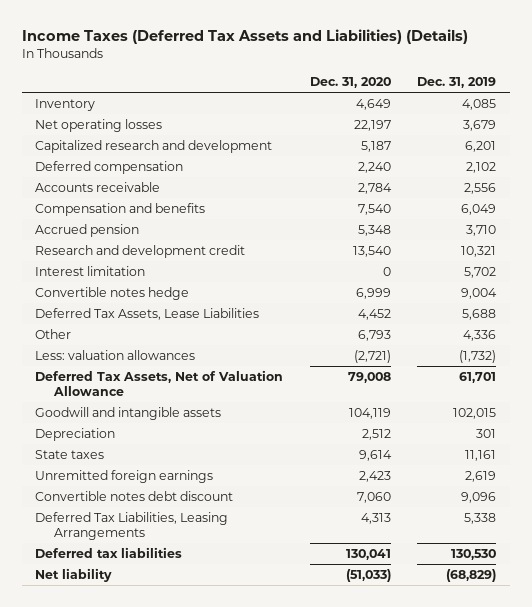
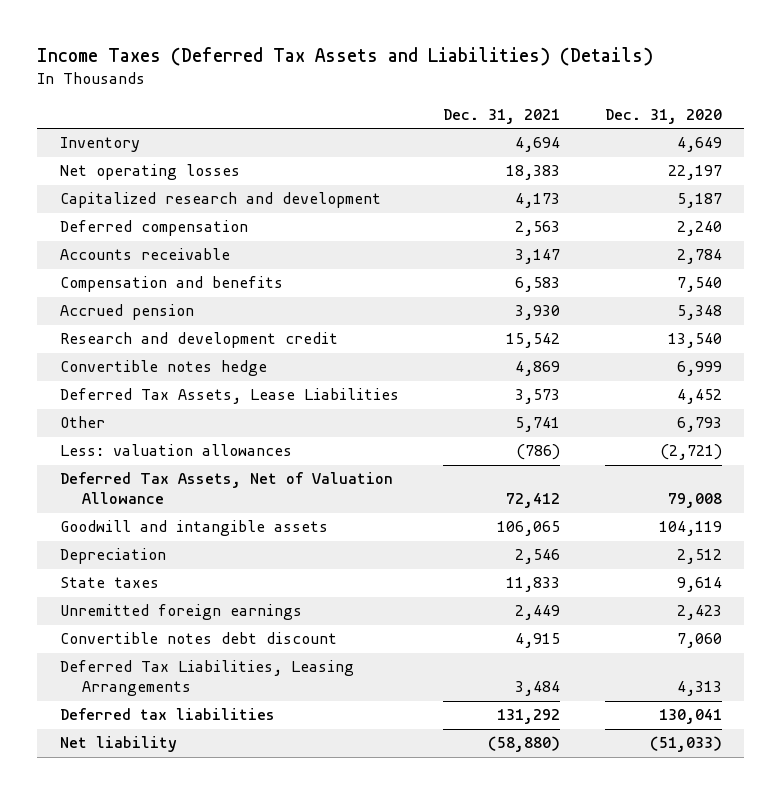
[417,77,497,89] Dec. 31, 2019 -> none
none -> [443,108,561,124] Dec. 31, 2021
[35,265,146,276] Interest limitation -> none

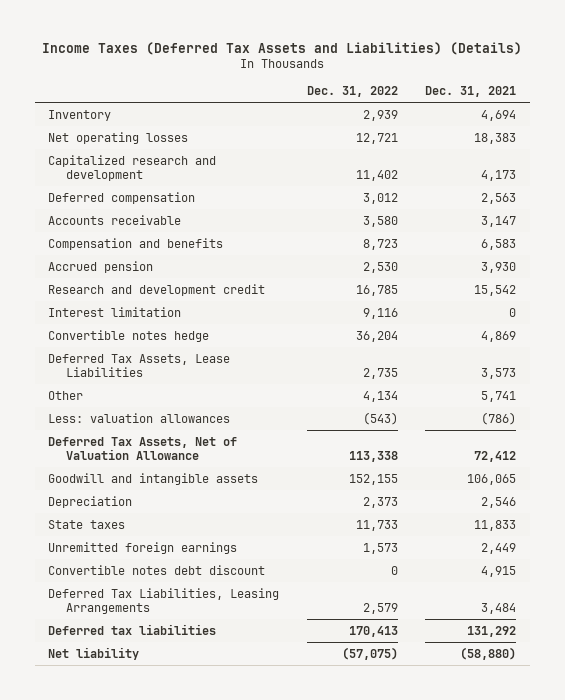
[604,108,722,124] Dec. 31, 2020 -> none
none -> [306,86,398,98] Dec. 31, 2022
none -> [48,306,182,317] Interest limitation

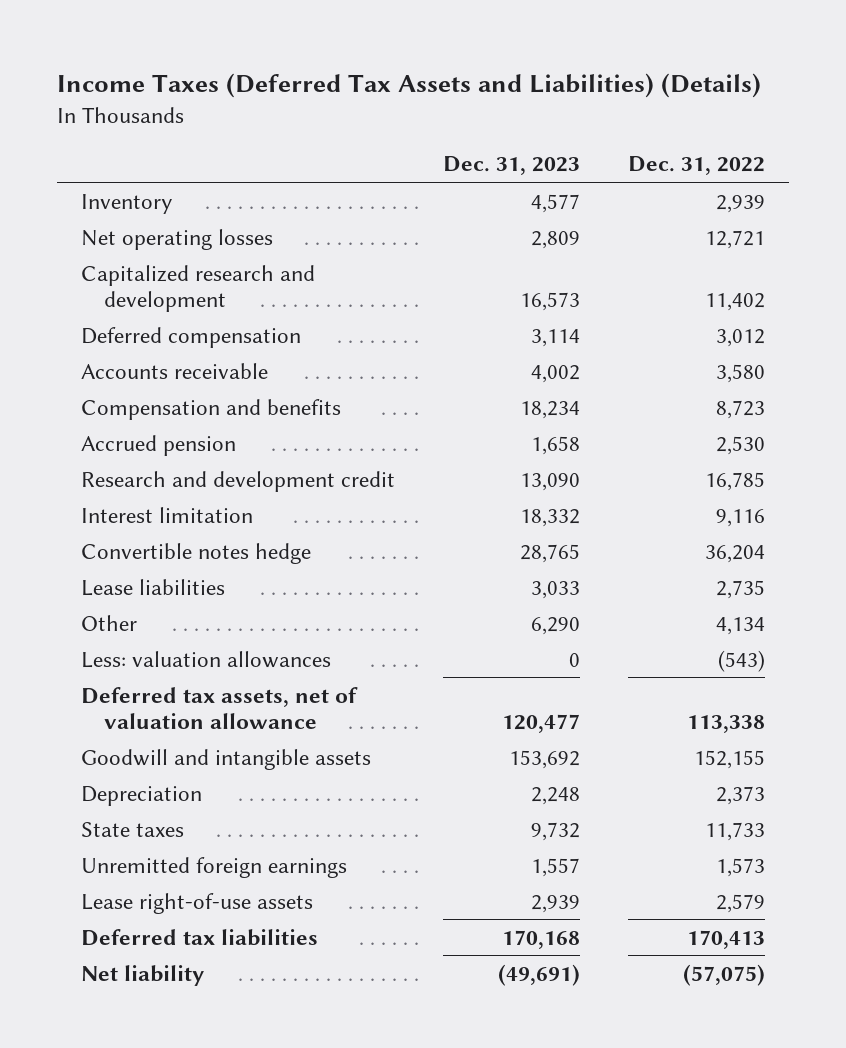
[425,86,517,98] Dec. 31, 2021 -> none
none -> [442,156,580,176] Dec. 31, 2023
[48,353,231,378] Deferred Tax Assets, Lease Liabilities -> [80,578,225,596] Lease liabilities
[48,436,238,461] Deferred Tax Assets, Net of Valuation Allowance -> [80,686,358,729] Deferred tax assets, net of valuation allowance
[48,564,266,575] Convertible notes debt discount -> none
[48,587,280,615] Deferred Tax Liabilities, Leasing Arrangements -> [80,892,313,914] Lease right-of-use assets

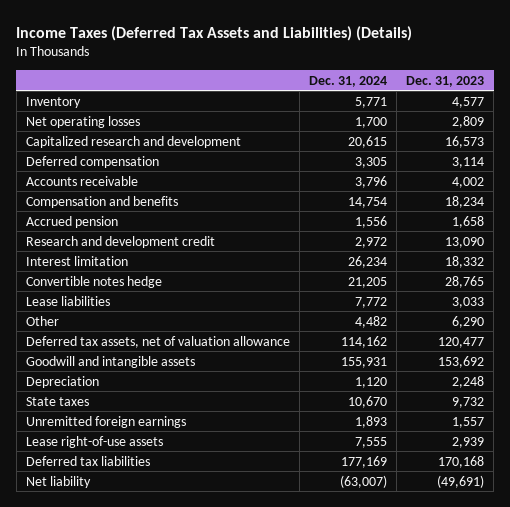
[627,156,765,176] Dec. 31, 2022 -> none
none -> [308,75,387,87] Dec. 31, 2024
[80,650,331,668] Less: valuation allowances -> none

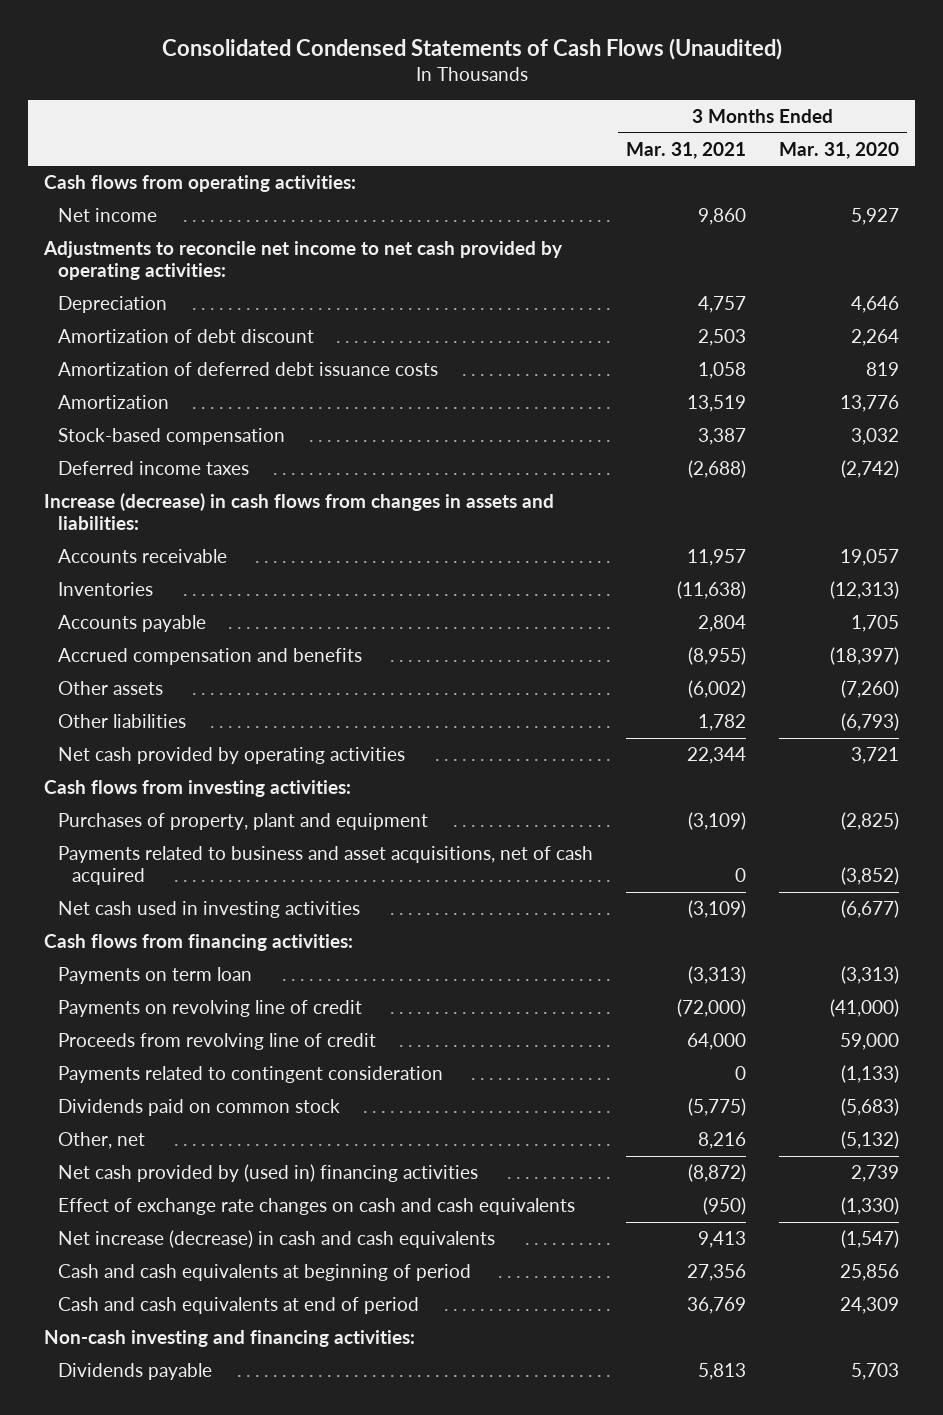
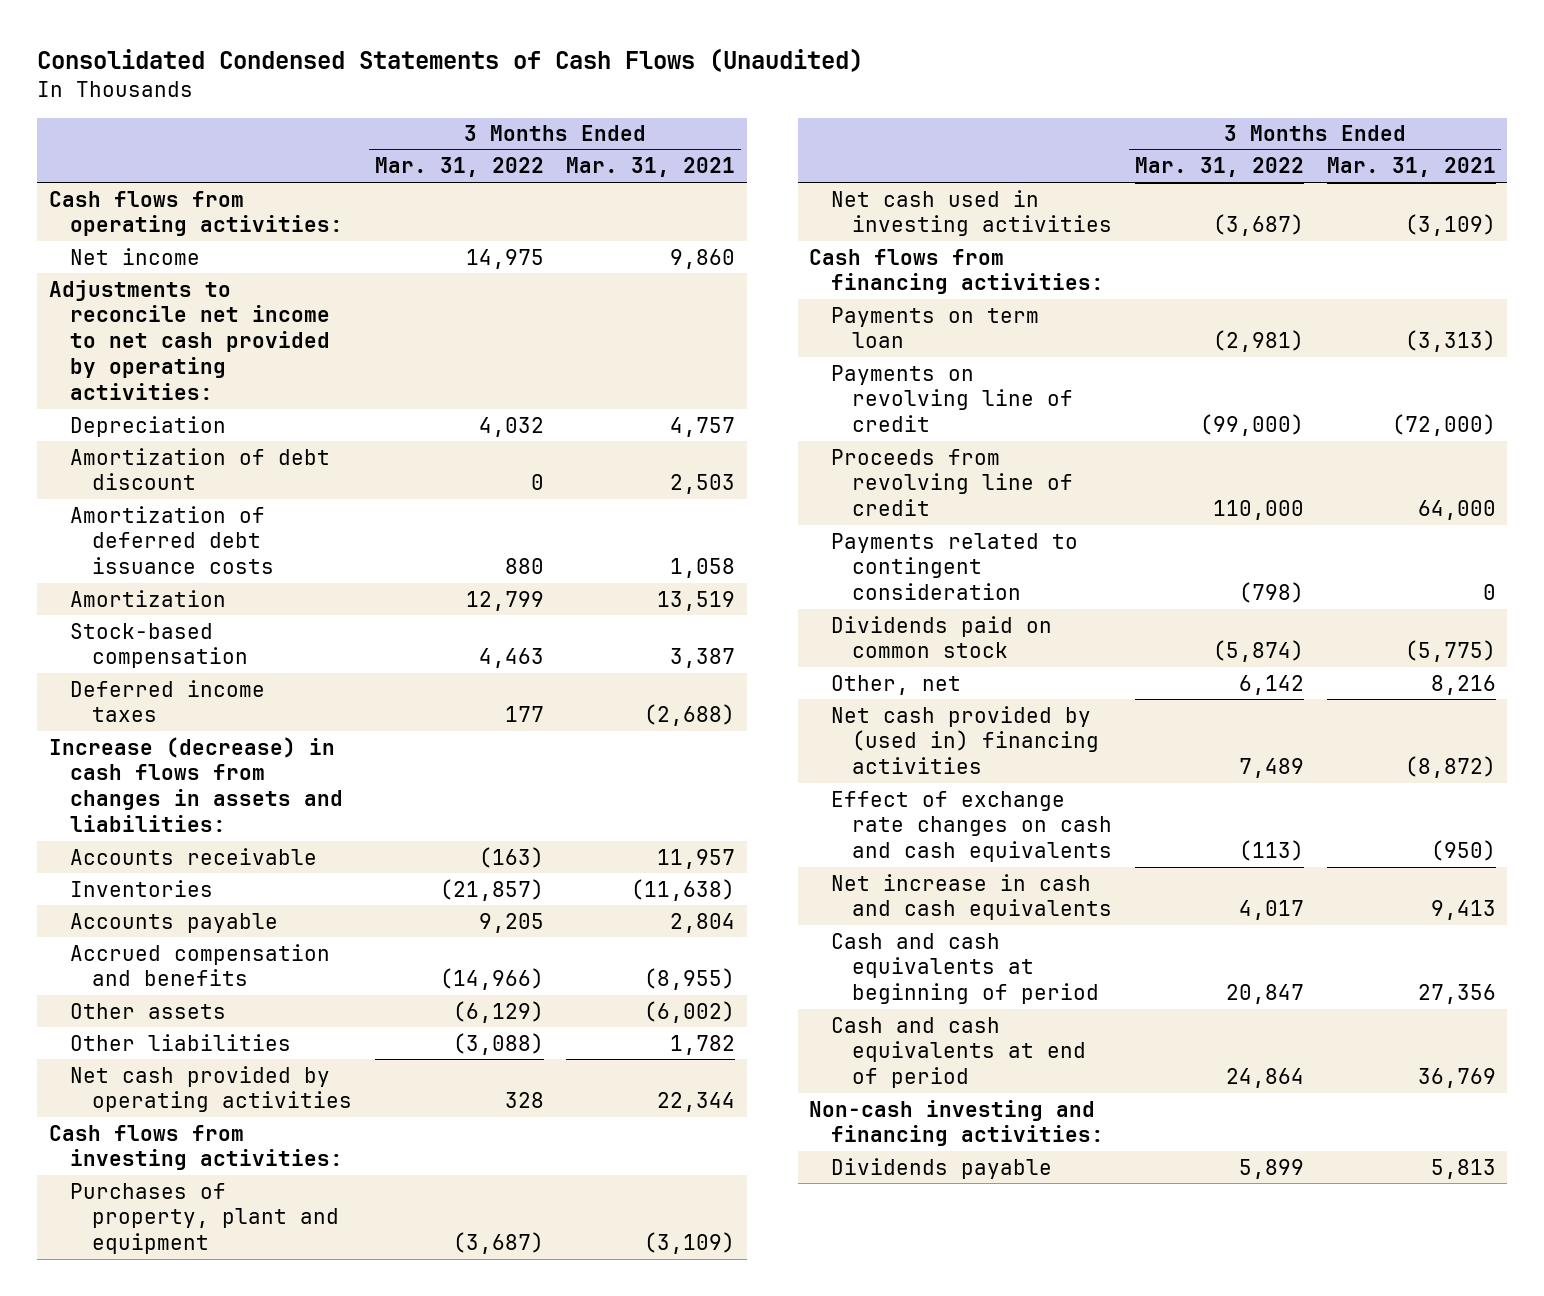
[778,141,899,159] Mar. 31, 2020 -> none
none -> [374,157,544,178] Mar. 31, 2022
[58,846,594,885] Payments related to business and asset acquisitions, net of cash acquired -> none
[58,1230,496,1249] Net increase (decrease) in cash and cash equivalents -> [830,873,1113,921] Net increase in cash and cash equivalents

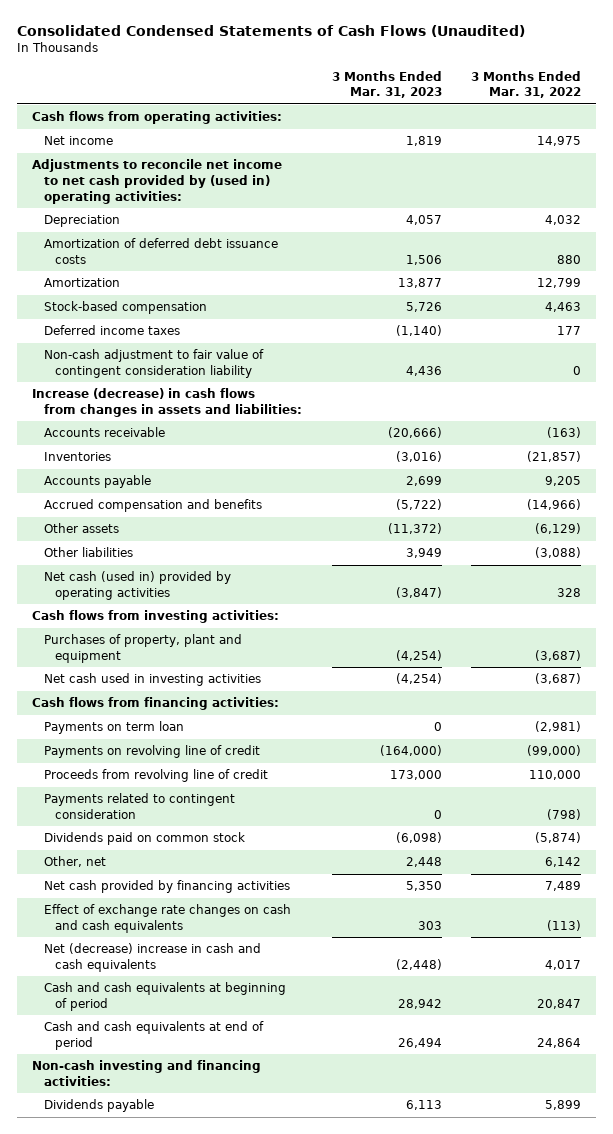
[566,157,736,178] Mar. 31, 2021 -> none
none -> [331,70,442,99] 3 Months Ended Mar. 31, 2023
[48,279,331,401] Adjustments to reconcile net income to net cash provided by operating activities: -> [31,159,282,204] Adjustments to reconcile net income to net cash provided by (used in) operating activities:
[70,447,331,491] Amortization of debt discount -> none
none -> [43,349,264,378] Non-cash adjustment to fair value of contingent consideration liability
[70,1065,352,1113] Net cash provided by operating activities -> [43,571,231,600] Net cash (used in) provided by operating activities
[830,705,1100,775] Net cash provided by (used in) financing activities -> [43,880,290,894] Net cash provided by financing activities
[830,873,1113,921] Net increase in cash and cash equivalents -> [43,943,261,972] Net (decrease) increase in cash and cash equivalents

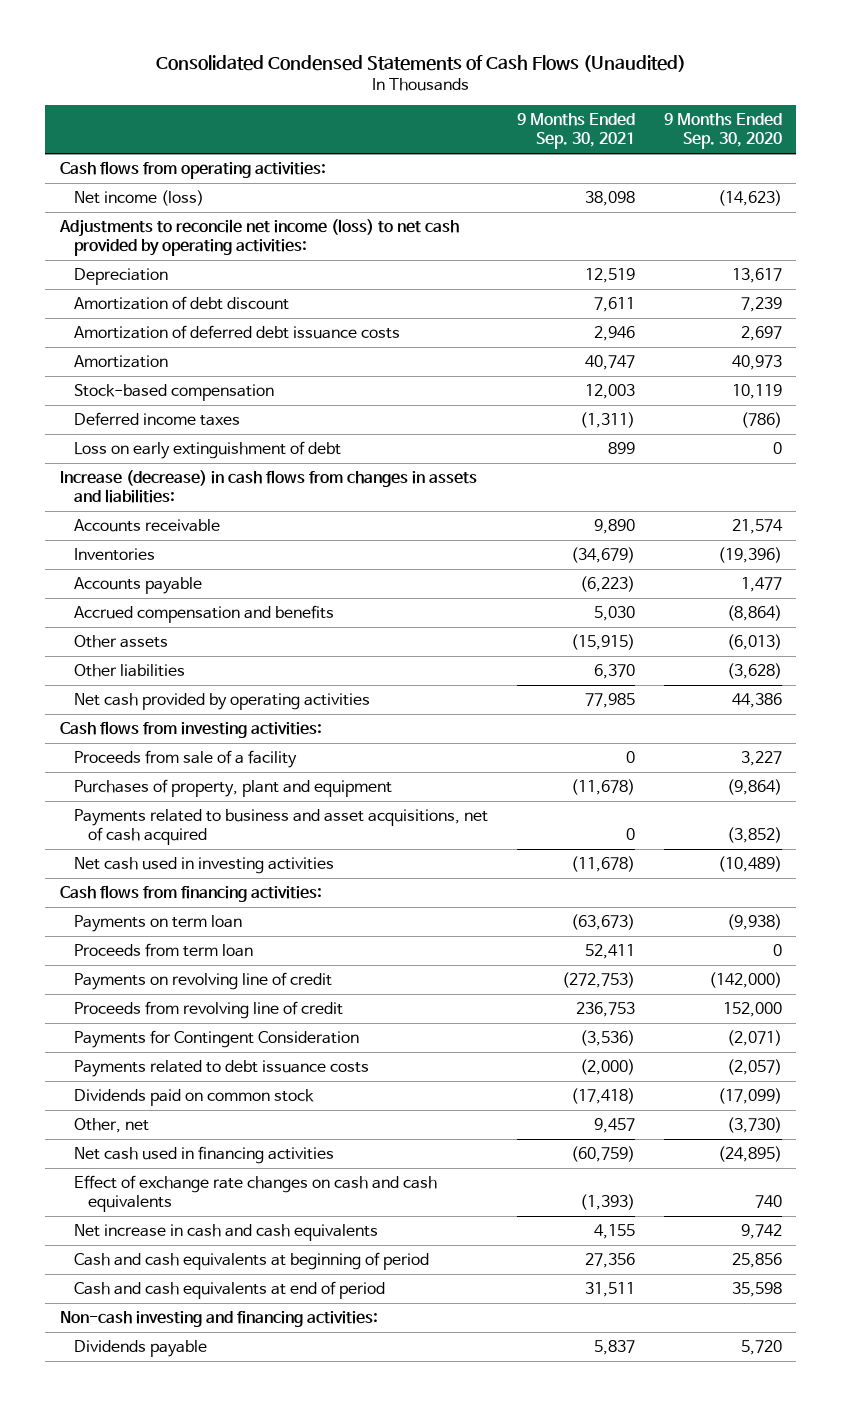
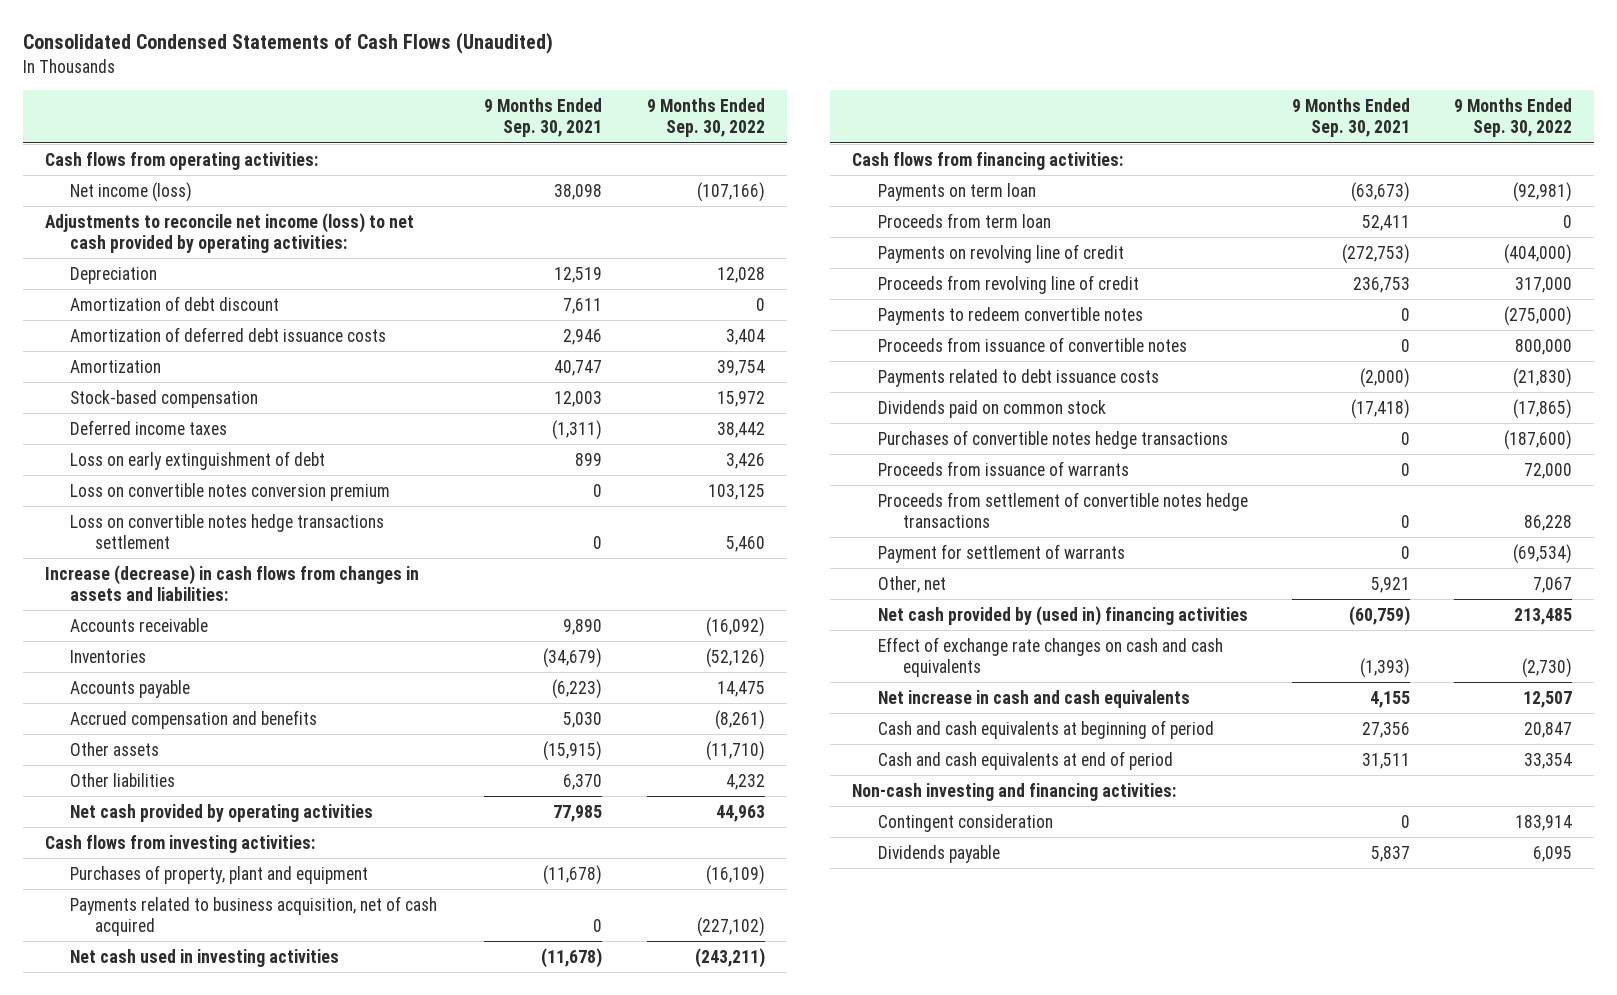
[663,113,782,150] 9 Months Ended Sep. 30, 2020 -> none
none -> [646,98,765,138] 9 Months Ended Sep. 30, 2022
none -> [69,482,390,501] Loss on convertible notes conversion premium
none -> [69,513,384,549] Loss on convertible notes hedge transactions settlement
[73,749,297,768] Proceeds from sale of a facility -> none
[73,808,488,846] Payments related to business and asset acquisitions, net of cash acquired -> [69,895,437,936] Payments related to business acquisition, net of cash acquired
[73,1029,359,1048] Payments for Contingent Consideration -> none
none -> [877,306,1143,325] Payments to redeem convertible notes
none -> [877,336,1187,352] Proceeds from issuance of convertible notes
none -> [877,429,1228,449] Purchases of convertible notes hedge transactions
none -> [877,460,1129,476] Proceeds from issuance of warrants
none -> [877,491,1248,528] Proceeds from settlement of convertible notes hedge transactions
none -> [877,543,1125,563] Payment for settlement of warrants
[593,1117,635,1133] 9,457 -> [1371,576,1411,593] 5,921
[73,1145,334,1164] Net cash used in financing activities -> [877,605,1248,626] Net cash provided by (used in) financing activities
none -> [877,813,1053,832] Contingent consideration

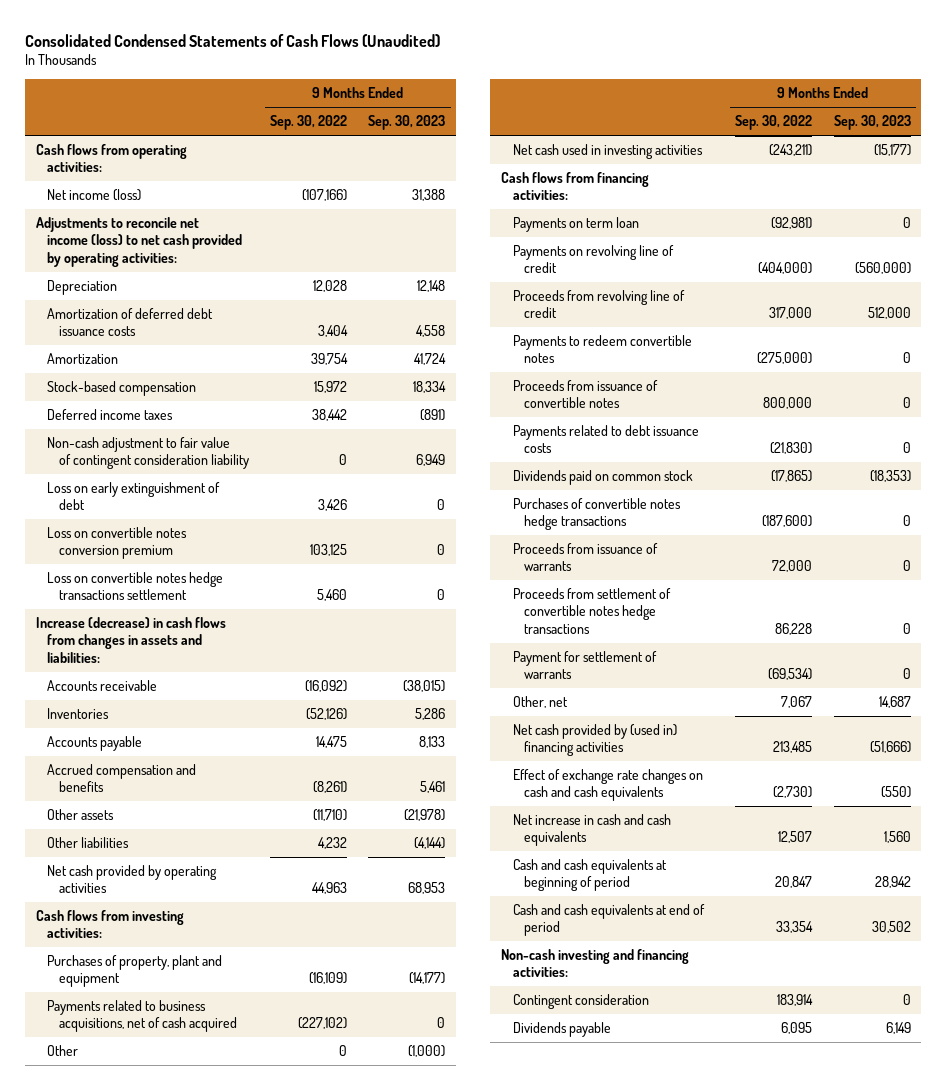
[484,98,603,138] 9 Months Ended Sep. 30, 2021 -> none
none -> [368,115,446,131] Sep. 30, 2023
[69,295,279,311] Amortization of debt discount -> none
none -> [47,437,249,470] Non-cash adjustment to fair value of contingent consideration liability
[69,895,437,936] Payments related to business acquisition, net of cash acquired -> [47,1000,237,1033] Payments related to business acquisitions, net of cash acquired
none -> [47,1045,79,1057] Other
[877,212,1051,228] Proceeds from term loan -> none

